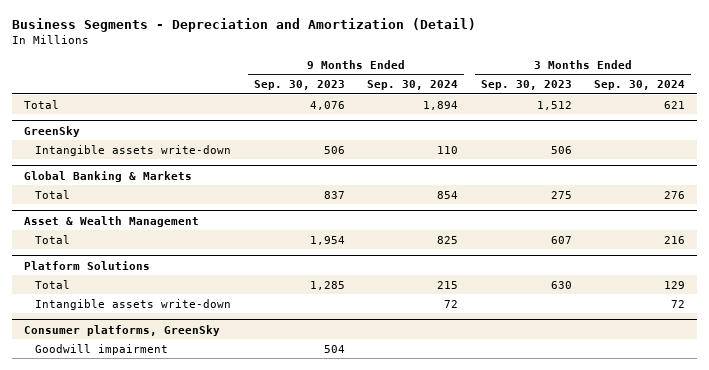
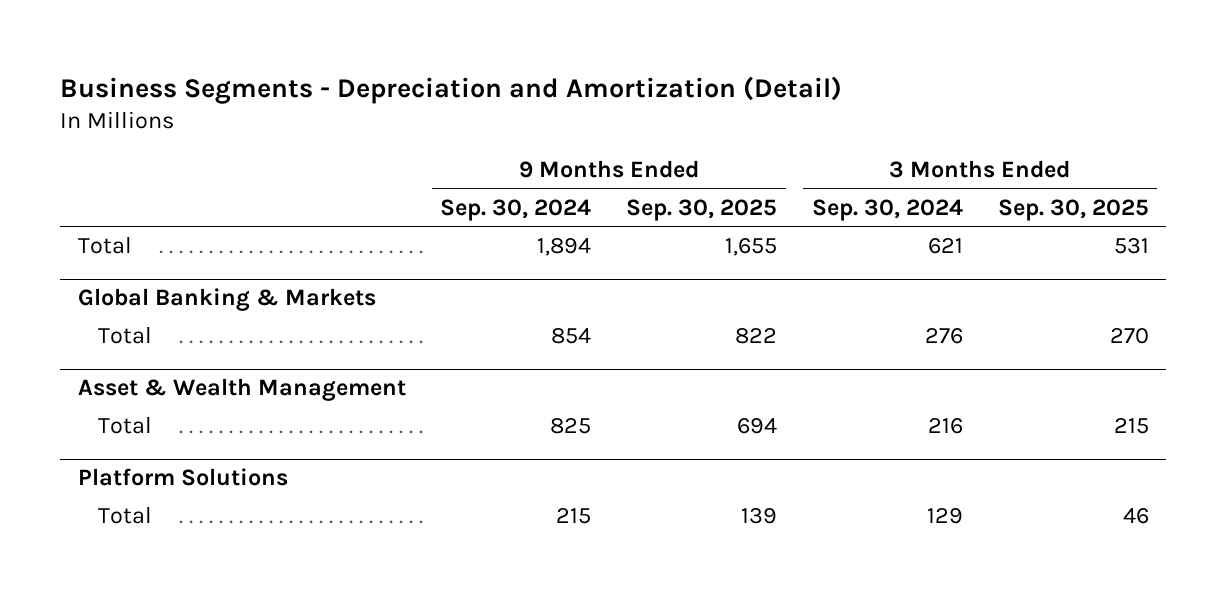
[253,80,345,91] Sep. 30, 2023 -> none
[480,80,572,91] Sep. 30, 2023 -> none
none -> [626,198,778,221] Sep. 30, 2025
none -> [997,198,1149,221] Sep. 30, 2025
[23,125,80,137] GreenSky -> none
[35,144,232,156] Intangible assets write-down -> none
[35,298,232,310] Intangible assets write-down -> none
[23,324,220,336] Consumer platforms, GreenSky -> none
[35,343,169,355] Goodwill impairment -> none

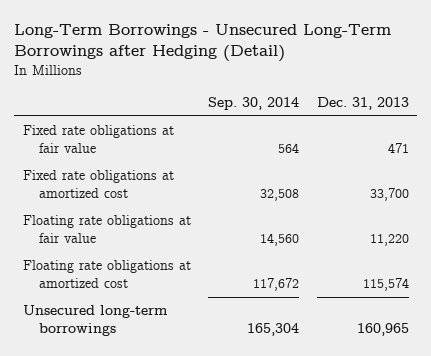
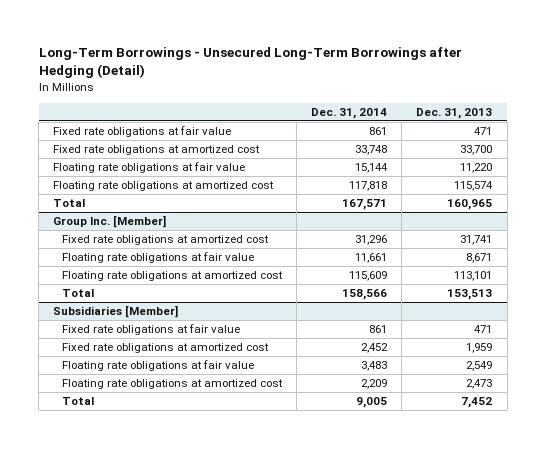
[208,96,300,110] Sep. 30, 2014 -> none
none -> [311,107,388,119] Dec. 31, 2014
[22,305,168,336] Unsecured long-term borrowings -> [53,199,86,208] Total
none -> [53,215,167,229] Group Inc. [Member]
none -> [61,235,269,246] Fixed rate obligations at amortized cost
none -> [61,252,254,264] Floating rate obligations at fair value
none -> [61,271,283,282] Floating rate obligations at amortized cost
none -> [61,289,94,298] Total
none -> [53,305,179,319] Subsidiaries [Member]
none -> [61,324,240,336] Fixed rate obligations at fair value
none -> [61,343,269,354] Fixed rate obligations at amortized cost
none -> [61,360,254,372] Floating rate obligations at fair value
none -> [61,379,283,390] Floating rate obligations at amortized cost
none -> [61,397,94,406] Total

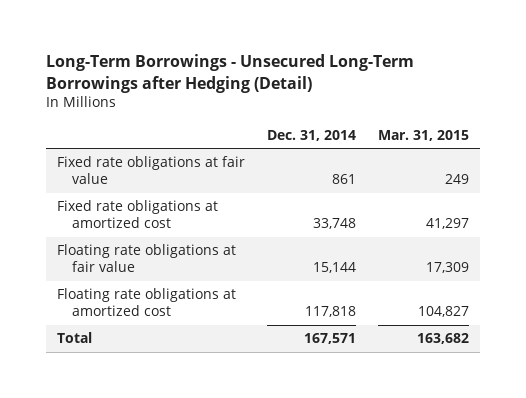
[416,107,493,119] Dec. 31, 2013 -> none
none -> [378,129,470,141] Mar. 31, 2015
[53,215,167,229] Group Inc. [Member] -> none
[61,235,269,246] Fixed rate obligations at amortized cost -> none
[61,252,254,264] Floating rate obligations at fair value -> none
[61,271,283,282] Floating rate obligations at amortized cost -> none
[61,289,94,298] Total -> none
[53,305,179,319] Subsidiaries [Member] -> none
[61,324,240,336] Fixed rate obligations at fair value -> none
[61,343,269,354] Fixed rate obligations at amortized cost -> none
[61,360,254,372] Floating rate obligations at fair value -> none
[61,379,283,390] Floating rate obligations at amortized cost -> none
[61,397,94,406] Total -> none

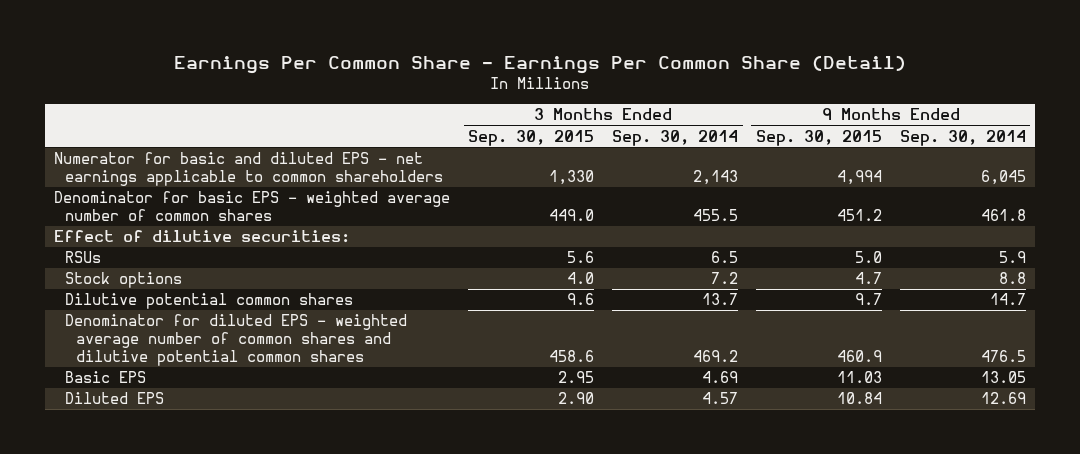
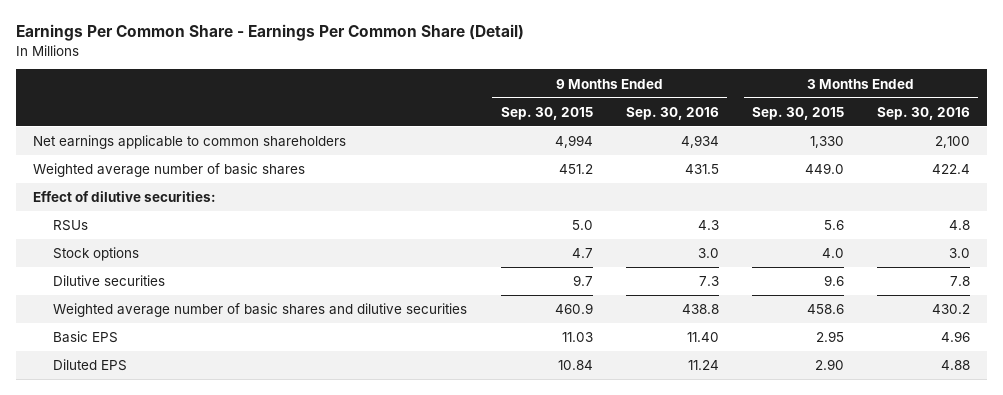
[612,129,739,146] Sep. 30, 2014 -> none
[899,129,1026,146] Sep. 30, 2014 -> none
none -> [625,106,719,120] Sep. 30, 2016
none -> [876,106,970,120] Sep. 30, 2016
[54,152,444,186] Numerator for basic and diluted EPS - net earnings applicable to common shareholders -> [32,135,346,150] Net earnings applicable to common shareholders
[54,191,451,221] Denominator for basic EPS - weighted average number of common shares -> [32,163,305,178] Weighted average number of basic shares
[65,293,354,310] Dilutive potential common shares -> [53,275,166,287] Dilutive securities
[65,314,408,366] Denominator for diluted EPS - weighted average number of common shares and dilutive potential common shares -> [53,303,468,318] Weighted average number of basic shares and dilutive securities

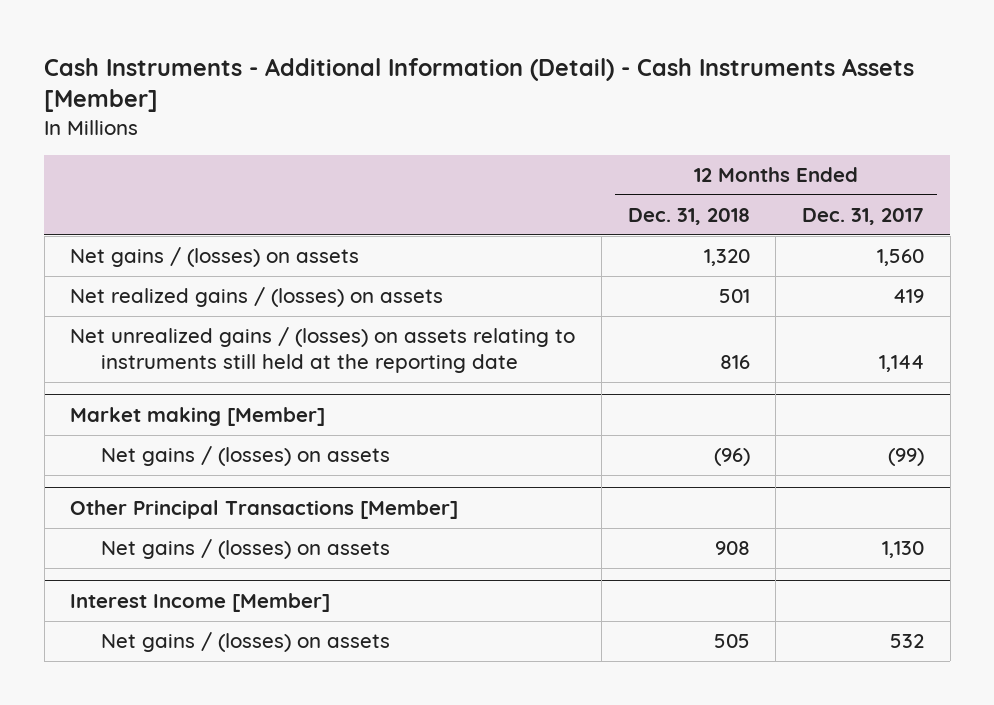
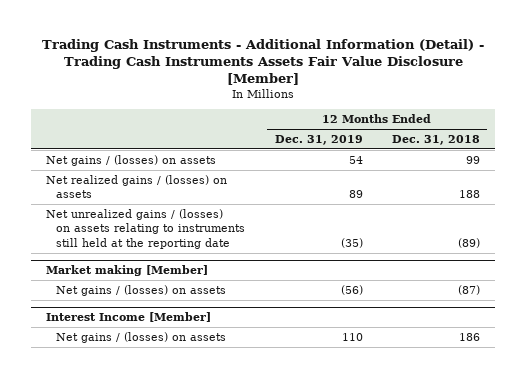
[44,57,915,113] Cash Instruments - Additional Information (Detail) - Cash Instruments Assets [Member] -> [42,38,485,86] Trading Cash Instruments - Additional Information (Detail) - Trading Cash Instruments Assets Fair Value Disclosure [Member]
[801,207,924,225] Dec. 31, 2017 -> none
none -> [274,134,363,145] Dec. 31, 2019
[703,249,750,267] 1,320 -> [466,155,481,164] 99
[718,289,750,304] 501 -> [459,190,481,199] 188
[719,355,750,370] 816 -> [458,237,481,248] (89)
[70,500,459,520] Other Principal Transactions [Member] -> none
[101,539,391,560] Net gains / (losses) on assets -> none
[713,448,750,467] (96) -> [458,284,481,295] (87)
[713,634,750,649] 505 -> [459,332,481,341] 186

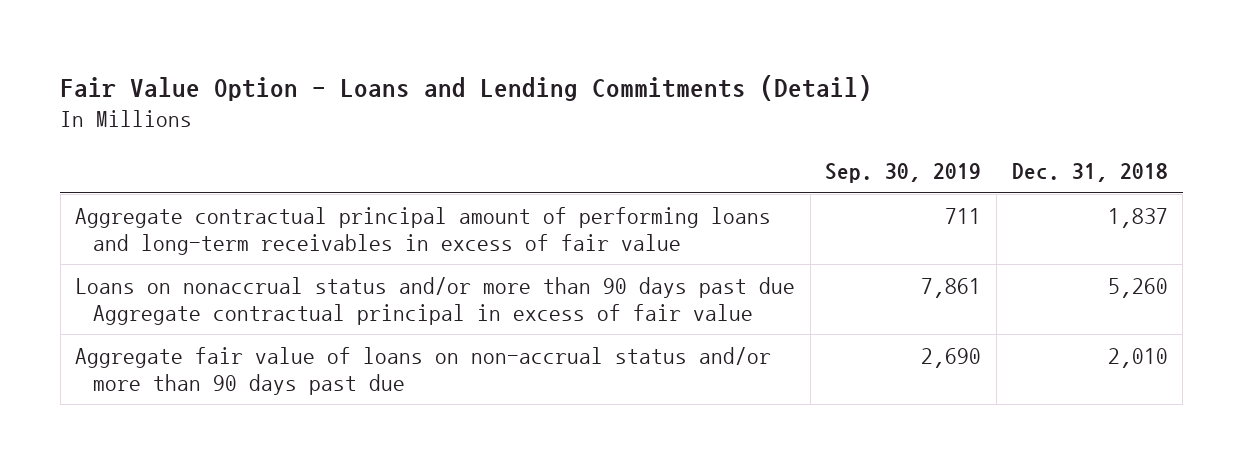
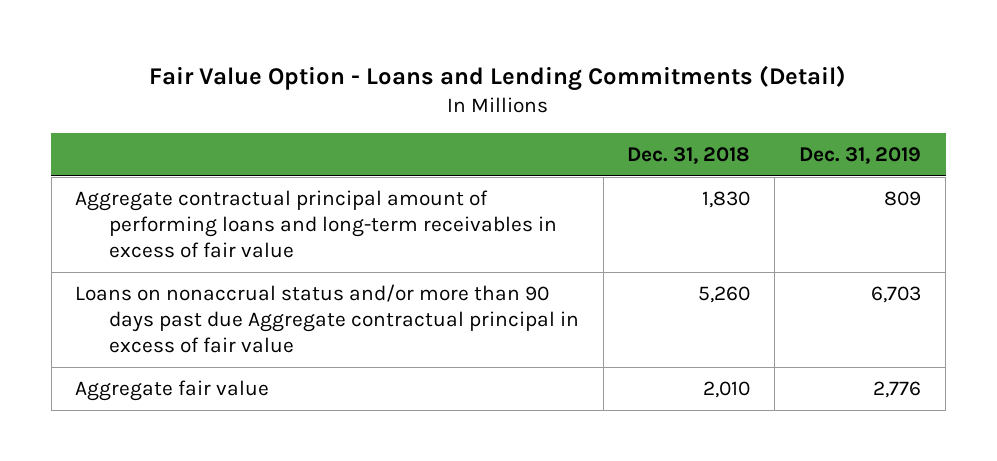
[825,163,982,184] Sep. 30, 2019 -> none
none -> [799,147,922,165] Dec. 31, 2019
[1107,207,1168,228] 1,837 -> [702,190,751,208] 1,830
[75,346,772,395] Aggregate fair value of loans on non-accrual status and/or more than 90 days past due -> [75,379,270,401] Aggregate fair value

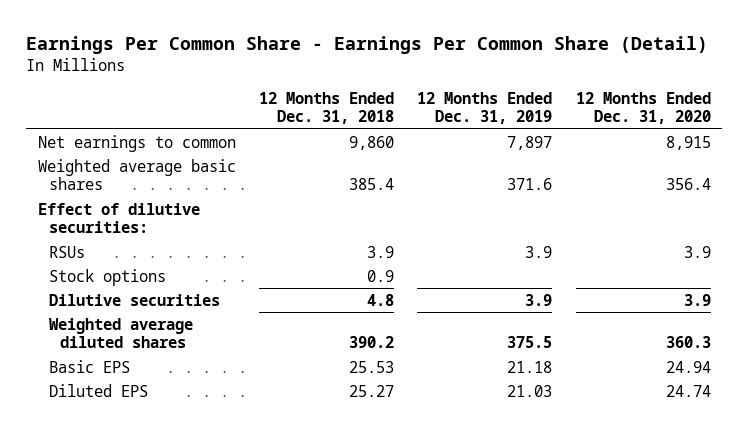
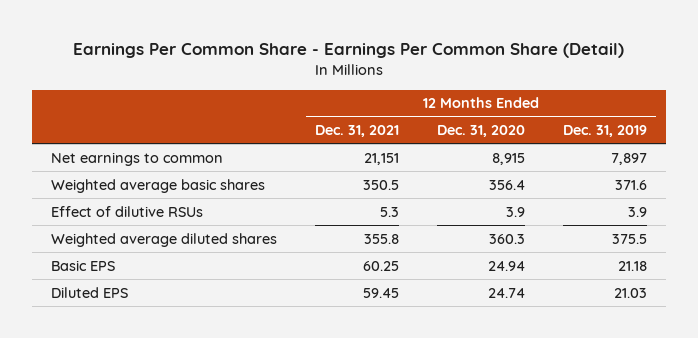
[258,92,394,125] 12 Months Ended Dec. 31, 2018 -> none
none -> [315,125,400,138] Dec. 31, 2021
[37,202,200,234] Effect of dilutive securities: -> none
[48,268,166,286] Stock options -> none
[48,293,220,306] Dilutive securities -> none
[48,245,85,258] RSUs -> [51,205,204,217] Effect of dilutive RSUs

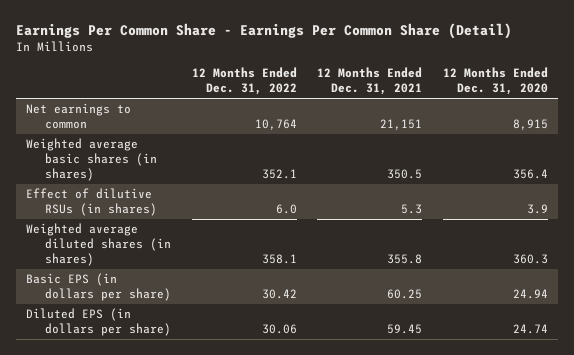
[562,125,647,138] Dec. 31, 2019 -> none
none -> [191,67,297,96] 12 Months Ended Dec. 31, 2022
[51,178,266,193] Weighted average basic shares -> [26,138,158,182] Weighted average basic shares (in shares)
[51,205,204,217] Effect of dilutive RSUs -> [26,188,158,217] Effect of dilutive RSUs (in shares)
[51,232,278,247] Weighted average diluted shares -> [26,223,172,267] Weighted average diluted shares (in shares)
[51,259,116,271] Basic EPS -> [26,273,172,302] Basic EPS (in dollars per share)
[51,286,129,298] Diluted EPS -> [26,308,172,337] Diluted EPS (in dollars per share)

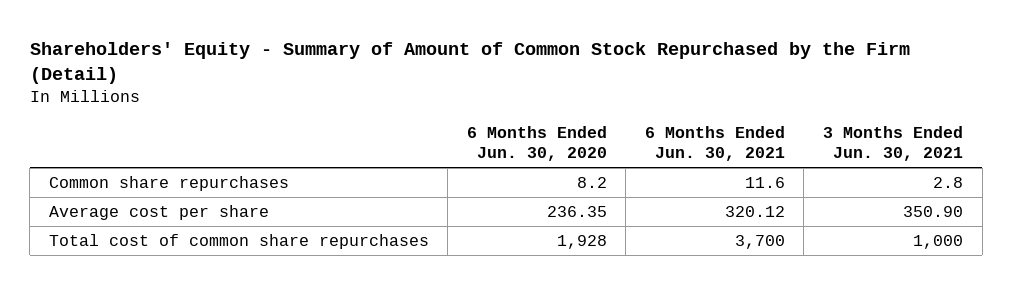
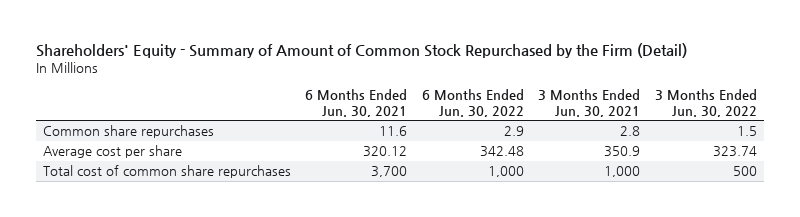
[466,126,607,161] 6 Months Ended Jun. 30, 2020 -> none
none -> [421,88,524,117] 6 Months Ended Jun. 30, 2022
none -> [654,88,757,117] 3 Months Ended Jun. 30, 2022
[903,205,964,217] 350.90 -> [604,146,641,158] 350.9

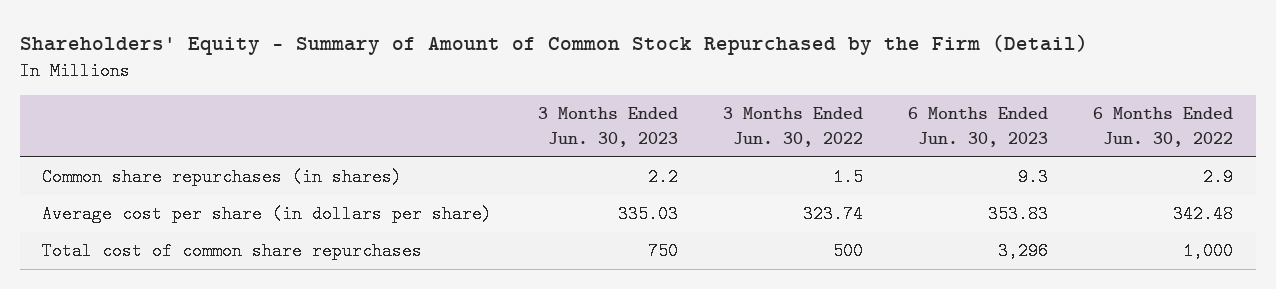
[305,88,408,117] 6 Months Ended Jun. 30, 2021 -> none
[538,88,641,117] 3 Months Ended Jun. 30, 2021 -> none
none -> [537,107,678,148] 3 Months Ended Jun. 30, 2023
none -> [908,107,1049,148] 6 Months Ended Jun. 30, 2023
[43,125,215,139] Common share repurchases -> [42,168,403,187] Common share repurchases (in shares)
[43,145,183,159] Average cost per share -> [42,205,493,224] Average cost per share (in dollars per share)

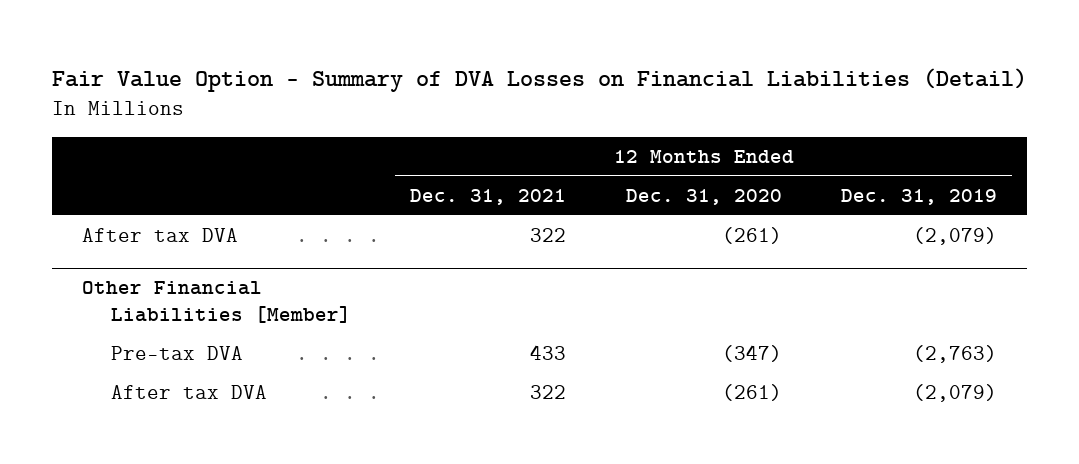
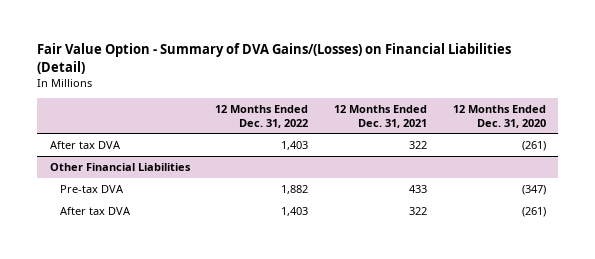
[52,67,1028,92] Fair Value Option - Summary of DVA Losses on Financial Liabilities (Detail) -> [36,43,511,74] Fair Value Option - Summary of DVA Gains/(Losses) on Financial Liabilities (Detail)
[841,188,998,205] Dec. 31, 2019 -> none
none -> [215,104,309,128] 12 Months Ended Dec. 31, 2022
[81,281,351,324] Other Financial Liabilities [Member] -> [49,162,191,171] Other Financial Liabilities

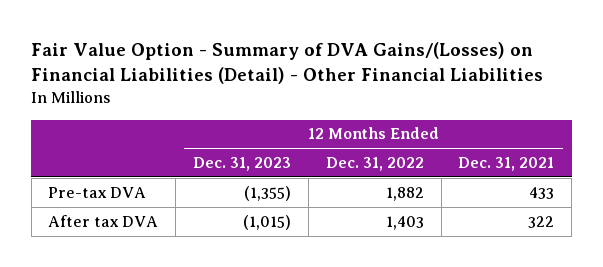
[36,43,511,74] Fair Value Option - Summary of DVA Gains/(Losses) on Financial Liabilities (Detail) -> [31,42,544,85] Fair Value Option - Summary of DVA Gains/(Losses) on Financial Liabilities (Detail) - Other Financial Liabilities
[452,104,546,128] 12 Months Ended Dec. 31, 2020 -> none
none -> [193,157,292,172] Dec. 31, 2023
[49,140,121,149] After tax DVA -> none
[49,162,191,171] Other Financial Liabilities -> none

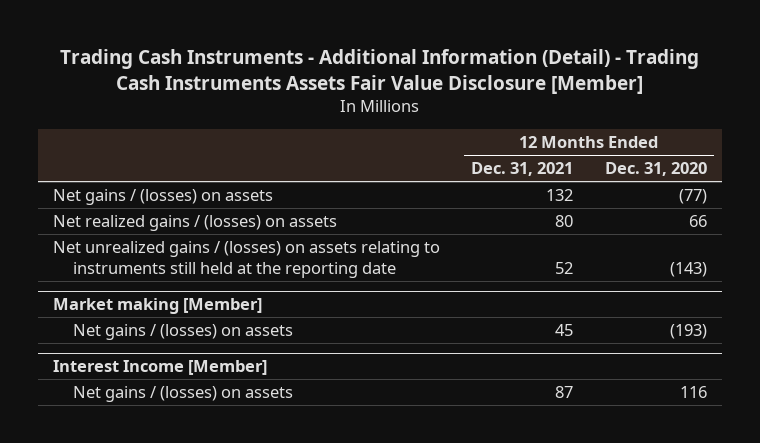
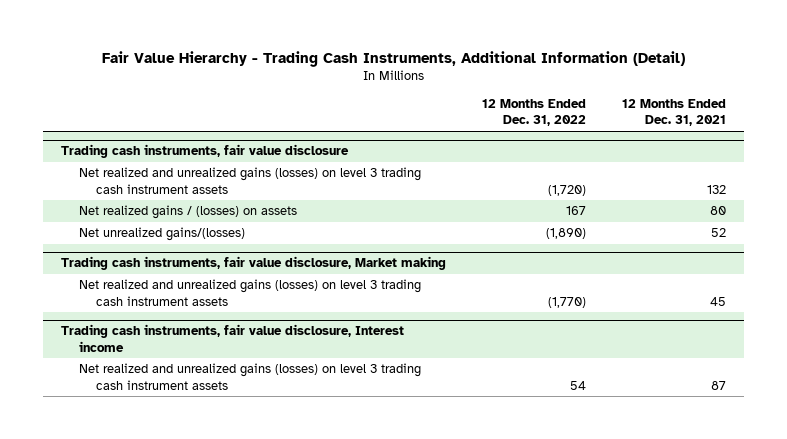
[59,48,699,94] Trading Cash Instruments - Additional Information (Detail) - Trading Cash Instruments Assets Fair Value Disclosure [Member] -> [101,51,685,68] Fair Value Hierarchy - Trading Cash Instruments, Additional Information (Detail)
[604,162,707,177] Dec. 31, 2020 -> none
none -> [482,99,587,127] 12 Months Ended Dec. 31, 2022
none -> [61,144,350,159] Trading cash instruments, fair value disclosure
[53,189,274,206] Net gains / (losses) on assets -> [78,167,421,194] Net realized and unrealized gains (losses) on level 3 trading cash instrument assets
[53,298,263,315] Market making [Member] -> none
[53,360,268,376] Interest Income [Member] -> none
[53,241,441,278] Net unrealized gains / (losses) on assets relating to instruments still held at the reporting date -> [78,227,245,242] Net unrealized gains/(losses)
none -> [61,256,447,271] Trading cash instruments, fair value disclosure, Market making
[72,324,293,341] Net gains / (losses) on assets -> [78,279,421,306] Net realized and unrealized gains (losses) on level 3 trading cash instrument assets
none -> [61,324,405,352] Trading cash instruments, fair value disclosure, Interest income
[72,386,293,403] Net gains / (losses) on assets -> [78,363,421,390] Net realized and unrealized gains (losses) on level 3 trading cash instrument assets

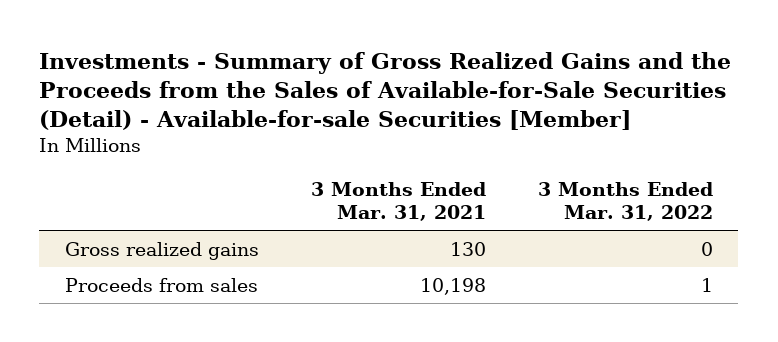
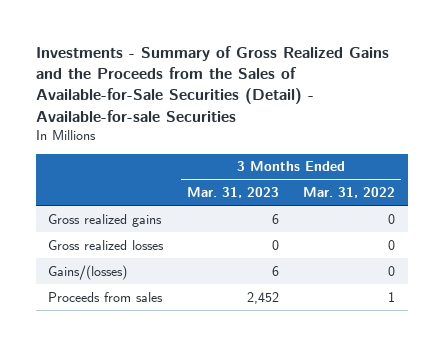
[39,51,732,131] Investments - Summary of Gross Realized Gains and the Proceeds from the Sales of Available-for-Sale Securities (Detail) - Available-for-sale Securities [Member] -> [36,45,390,122] Investments - Summary of Gross Realized Gains and the Proceeds from the Sales of Available-for-Sale Securities (Detail) - Available-for-sale Securities
[310,181,486,222] 3 Months Ended Mar. 31, 2021 -> none
none -> [187,187,280,199] Mar. 31, 2023
none -> [48,239,165,250] Gross realized losses
none -> [48,264,128,280] Gains/(losses)

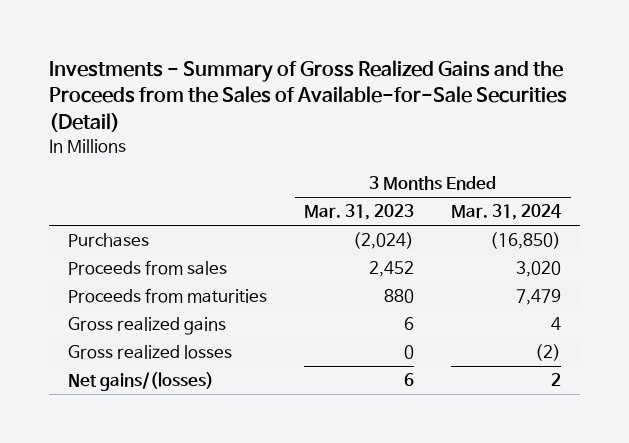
[36,45,390,122] Investments - Summary of Gross Realized Gains and the Proceeds from the Sales of Available-for-Sale Securities (Detail) - Available-for-sale Securities -> [49,59,568,132] Investments - Summary of Gross Realized Gains and the Proceeds from the Sales of Available-for-Sale Securities (Detail)
[303,187,396,199] Mar. 31, 2022 -> none
none -> [451,204,562,221] Mar. 31, 2024
none -> [67,233,149,248] Purchases
[48,291,164,302] Proceeds from sales -> [67,260,227,276] Proceeds from sales
none -> [67,288,267,304] Proceeds from maturities
[48,264,128,280] Gains/(losses) -> [67,372,214,392] Net gains/(losses)

